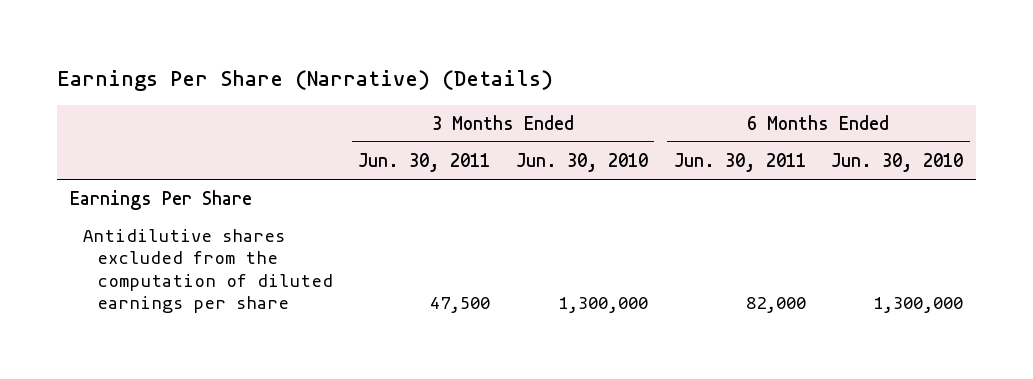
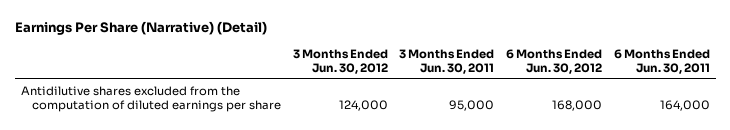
[57,69,554,91] Earnings Per Share (Narrative) (Details) -> [14,21,267,36] Earnings Per Share (Narrative) (Detail)
[515,152,648,172] Jun. 30, 2010 -> none
[831,152,964,172] Jun. 30, 2010 -> none
none -> [292,49,388,75] 3 Months Ended Jun. 30, 2012
none -> [506,49,603,75] 6 Months Ended Jun. 30, 2012
[70,190,253,211] Earnings Per Share -> none
[430,297,491,314] 47,500 -> [449,99,495,111] 95,000
[745,297,806,314] 82,000 -> [659,99,710,111] 164,000

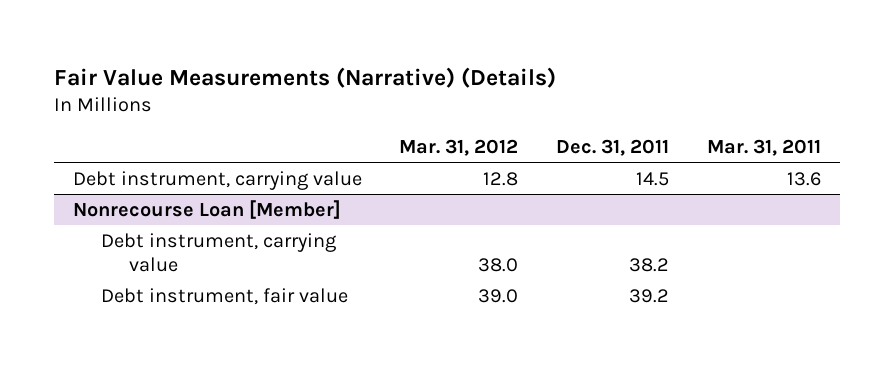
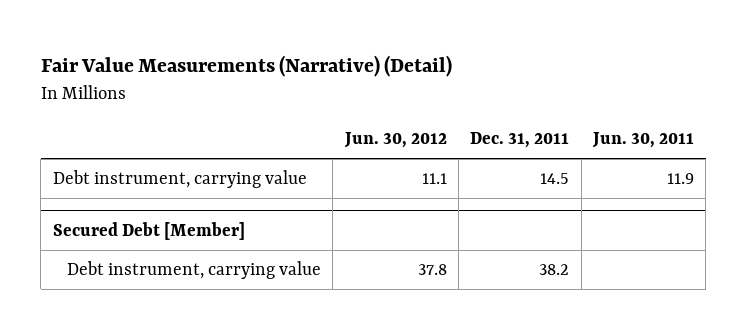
[53,66,556,88] Fair Value Measurements (Narrative) (Details) -> [40,54,452,77] Fair Value Measurements (Narrative) (Detail)
[399,139,519,157] Mar. 31, 2012 -> none
[706,139,821,157] Mar. 31, 2011 -> none
none -> [343,132,447,149] Jun. 30, 2012
none -> [591,132,694,149] Jun. 30, 2011
[72,199,341,219] Nonrecourse Loan [Member] -> none
none -> [52,221,245,240] Secured Debt [Member]
[101,287,349,305] Debt instrument, fair value -> none

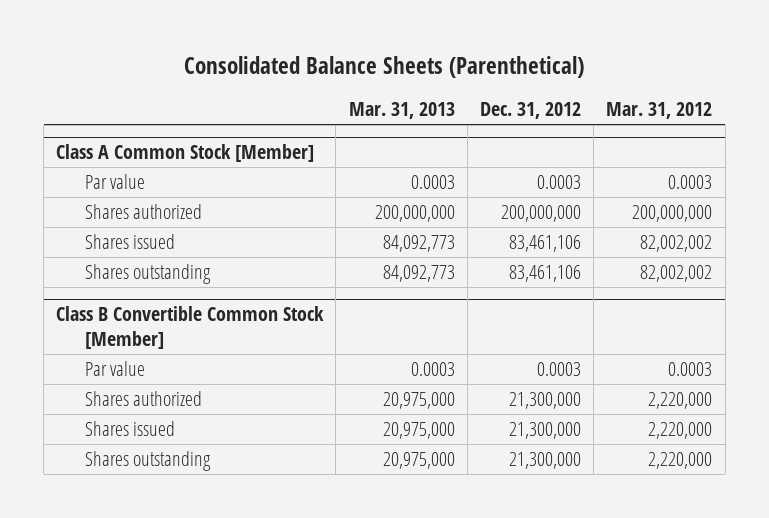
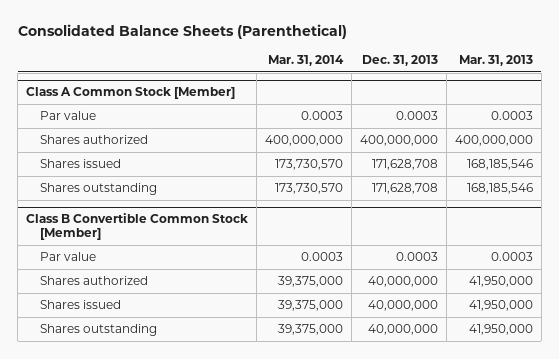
[479,102,581,120] Dec. 31, 2012 -> none
[606,102,713,120] Mar. 31, 2012 -> none
none -> [268,55,345,67] Mar. 31, 2014
none -> [361,55,438,67] Dec. 31, 2013
[374,205,455,223] 200,000,000 -> [454,134,533,146] 400,000,000
[382,235,455,253] 84,092,773 -> [466,158,533,170] 168,185,546
[382,265,455,283] 84,092,773 -> [466,182,533,194] 168,185,546
[382,392,455,410] 20,975,000 -> [468,275,533,287] 41,950,000
[382,422,455,440] 20,975,000 -> [468,299,533,311] 41,950,000
[382,452,455,470] 20,975,000 -> [468,323,533,335] 41,950,000

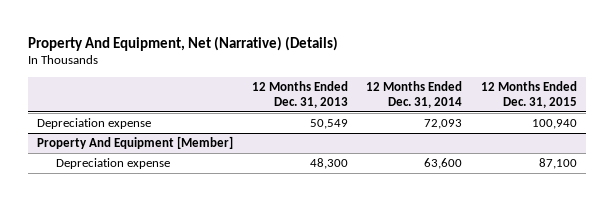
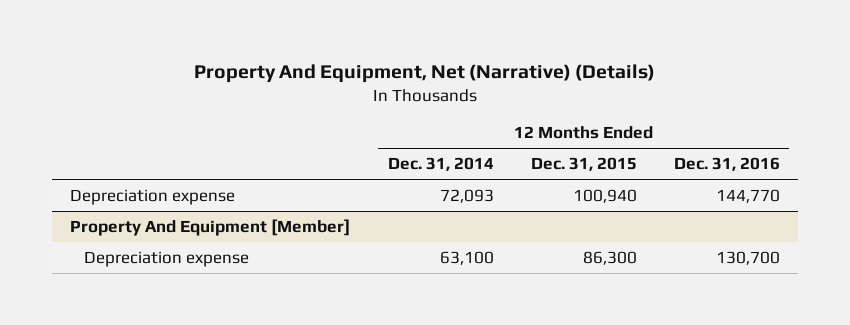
[251,80,348,109] 12 Months Ended Dec. 31, 2013 -> none
none -> [673,157,780,172] Dec. 31, 2016
[424,157,463,169] 63,600 -> [439,250,494,265] 63,100
[538,157,577,169] 87,100 -> [582,250,637,265] 86,300

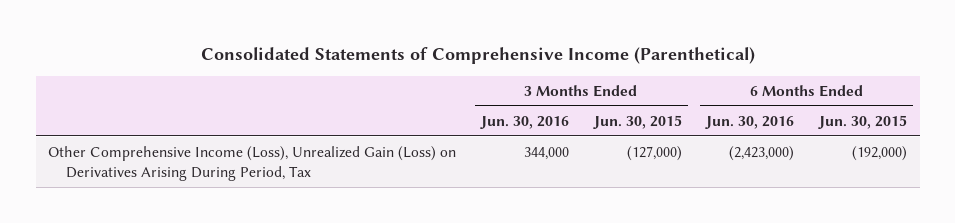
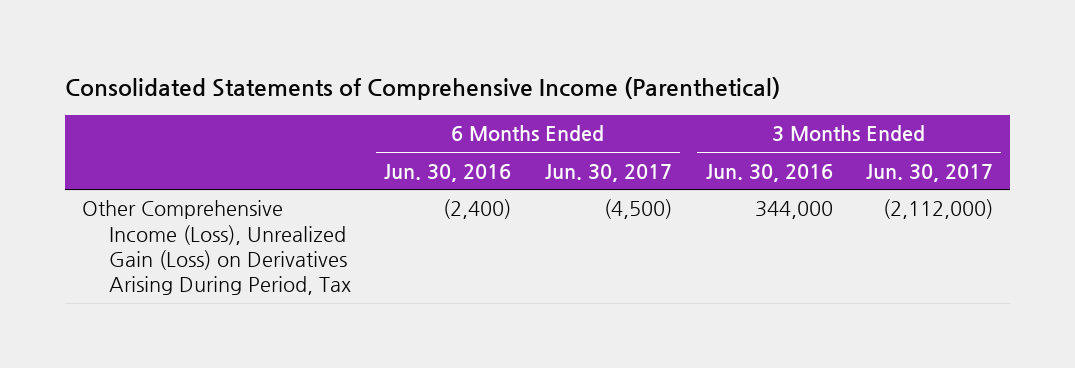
[592,114,682,129] Jun. 30, 2015 -> none
[818,114,908,129] Jun. 30, 2015 -> none
none -> [544,163,672,182] Jun. 30, 2017
none -> [866,163,994,182] Jun. 30, 2017
[729,146,795,162] (2,423,000) -> [443,199,512,220] (2,400)

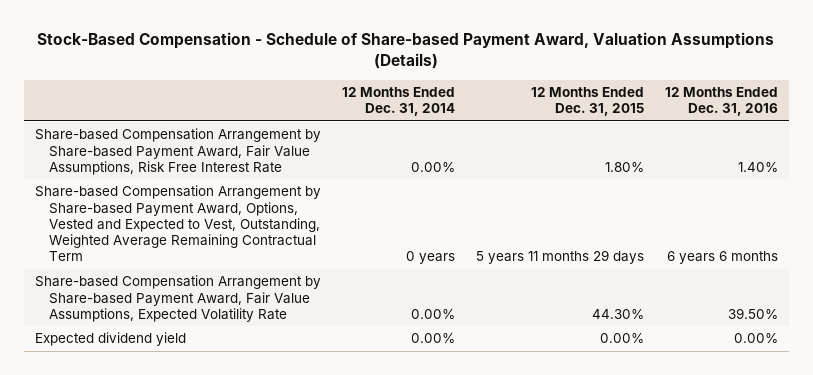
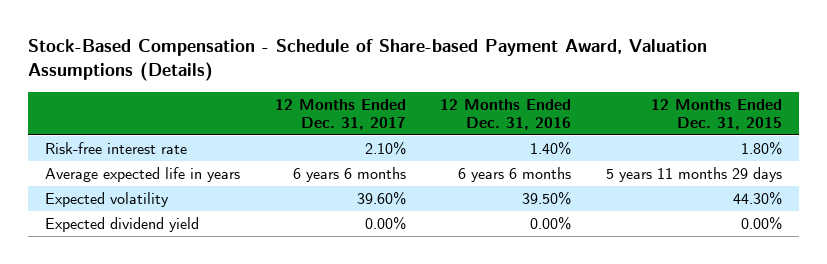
[341,87,455,117] 12 Months Ended Dec. 31, 2014 -> none
none -> [274,98,406,131] 12 Months Ended Dec. 31, 2017
[34,128,321,175] Share-based Compensation Arrangement by Share-based Payment Award, Fair Value Assumptions, Risk Free Interest Rate -> [44,141,187,154] Risk-free interest rate
[34,185,321,262] Share-based Compensation Arrangement by Share-based Payment Award, Options, Vested and Expected to Vest, Outstanding, Weighted Average Remaining Contractual Term -> [44,166,240,182] Average expected life in years
[34,275,321,322] Share-based Compensation Arrangement by Share-based Payment Award, Fair Value Assumptions, Expected Volatility Rate -> [44,191,169,207] Expected volatility

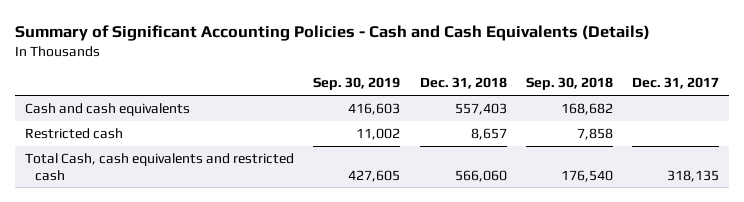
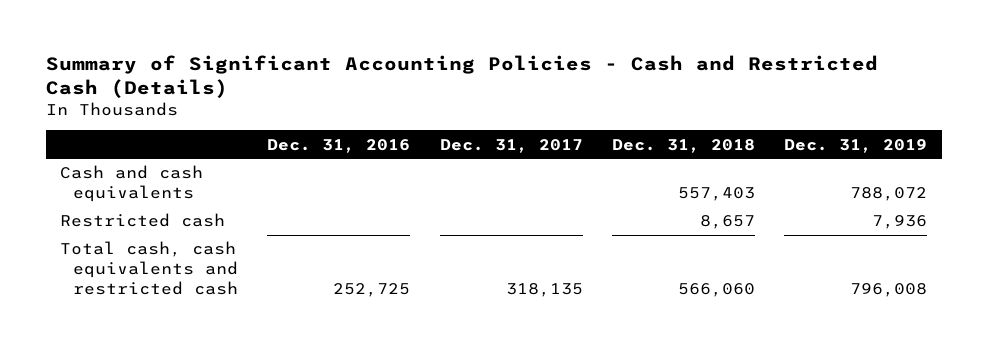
[15,25,651,42] Summary of Significant Accounting Policies - Cash and Cash Equivalents (Details) -> [45,54,878,98] Summary of Significant Accounting Policies - Cash and Restricted Cash (Details)
[313,77,401,91] Sep. 30, 2019 -> none
[526,77,614,91] Sep. 30, 2018 -> none
none -> [267,138,411,153] Dec. 31, 2016
none -> [784,138,928,153] Dec. 31, 2019
[24,152,294,181] Total Cash, cash equivalents and restricted cash -> [60,241,239,296] Total cash, cash equivalents and restricted cash

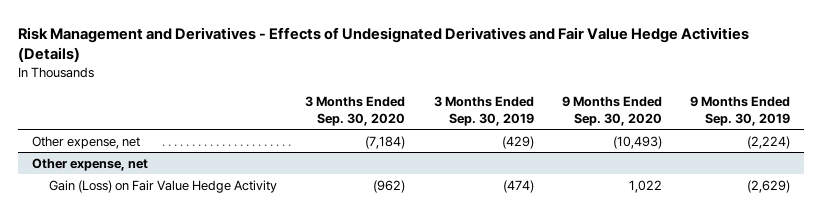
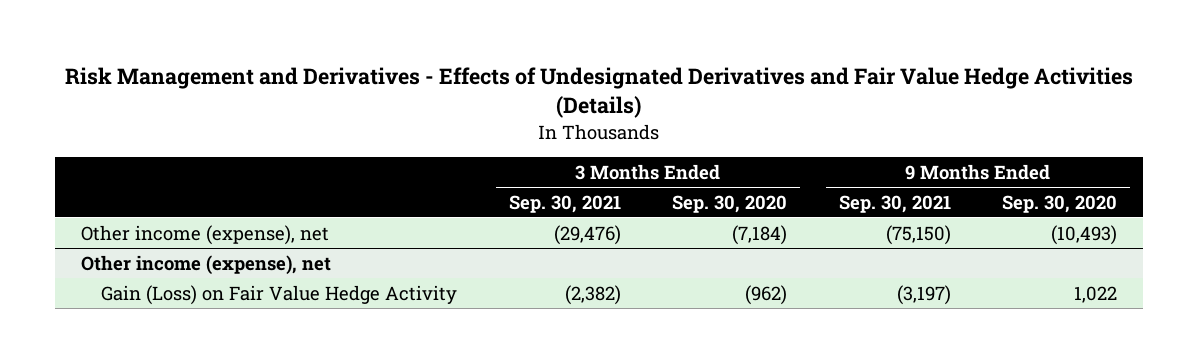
[433,95,534,126] 3 Months Ended Sep. 30, 2019 -> none
[690,95,791,126] 9 Months Ended Sep. 30, 2019 -> none
none -> [508,194,621,213] Sep. 30, 2021
none -> [838,194,951,213] Sep. 30, 2021
[32,135,141,149] Other expense, net -> [80,224,329,245] Other income (expense), net
[32,157,149,171] Other expense, net -> [80,254,331,275] Other income (expense), net

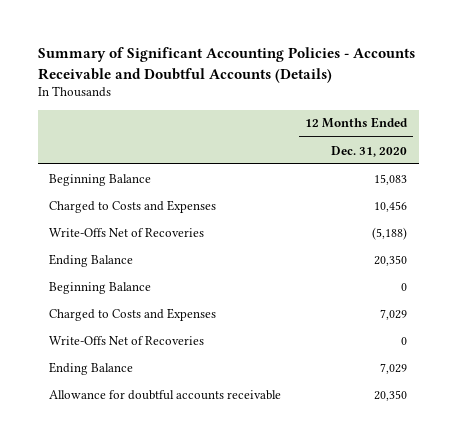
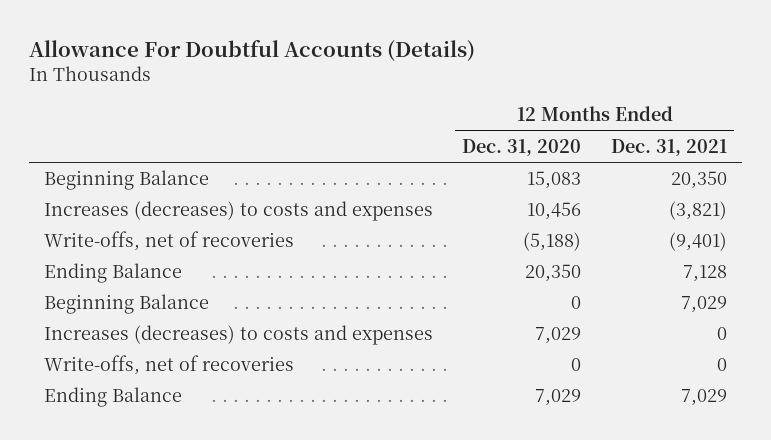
[37,47,415,83] Summary of Significant Accounting Policies - Accounts Receivable and Doubtful Accounts (Details) -> [29,39,476,62] Allowance For Doubtful Accounts (Details)
none -> [610,138,727,156] Dec. 31, 2021
[49,199,217,213] Charged to Costs and Expenses -> [43,201,433,222] Increases (decreases) to costs and expenses
[49,227,205,237] Write-Offs Net of Recoveries -> [43,231,294,252] Write-offs, net of recoveries
[49,307,217,321] Charged to Costs and Expenses -> [43,325,433,346] Increases (decreases) to costs and expenses
[49,335,205,345] Write-Offs Net of Recoveries -> [43,355,294,376] Write-offs, net of recoveries
[49,389,282,400] Allowance for doubtful accounts receivable -> none

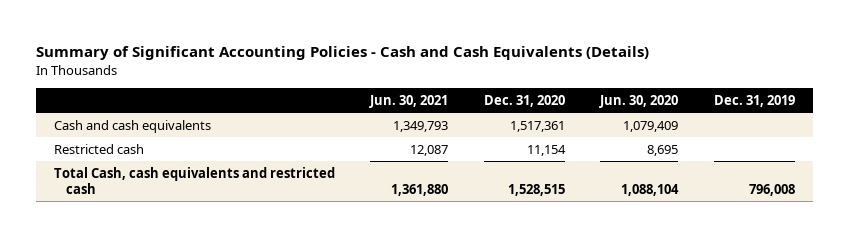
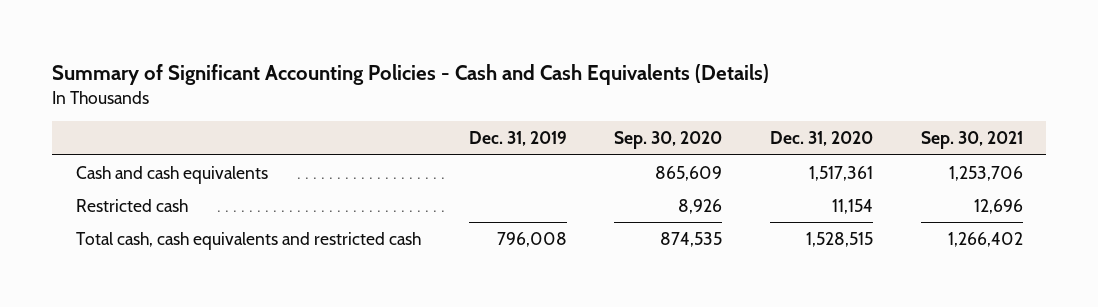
[369,94,449,108] Jun. 30, 2021 -> none
[599,94,679,108] Jun. 30, 2020 -> none
none -> [614,131,723,150] Sep. 30, 2020
none -> [920,131,1023,150] Sep. 30, 2021
[53,166,335,195] Total Cash, cash equivalents and restricted cash -> [75,231,421,250] Total cash, cash equivalents and restricted cash

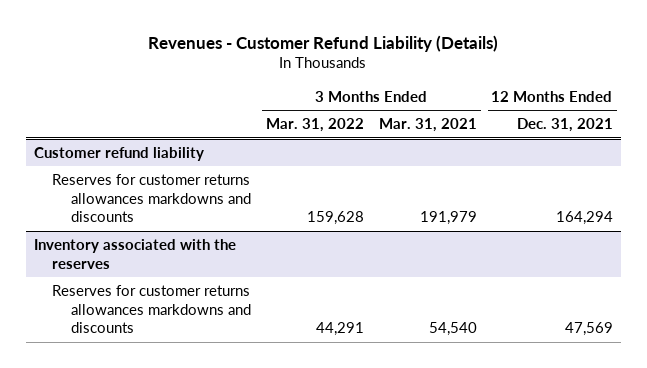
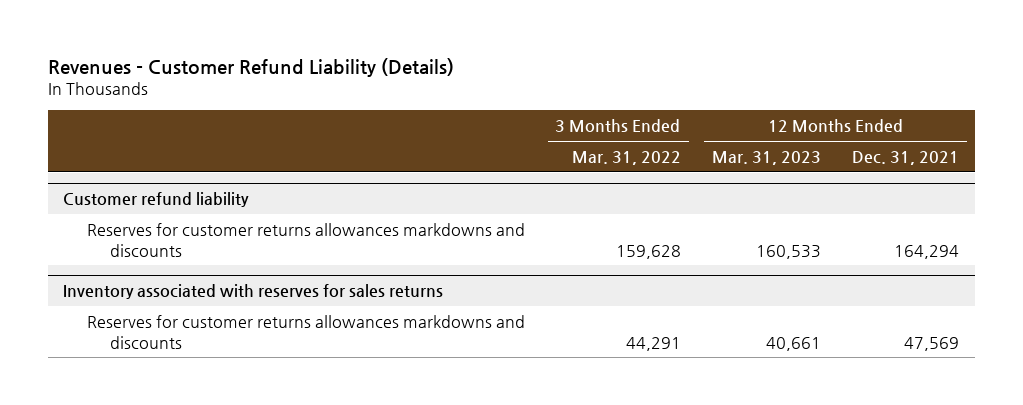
[378,118,477,133] Mar. 31, 2021 -> none
none -> [712,151,822,166] Mar. 31, 2023
[33,238,236,269] Inventory associated with the reserves -> [63,284,444,300] Inventory associated with reserves for sales returns

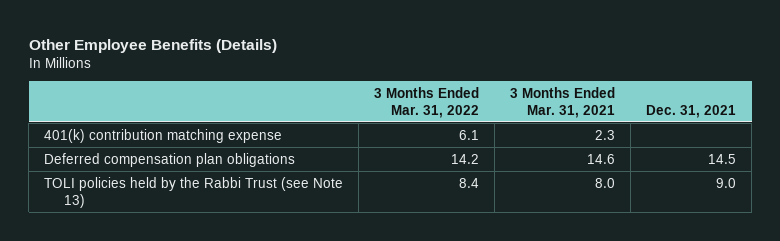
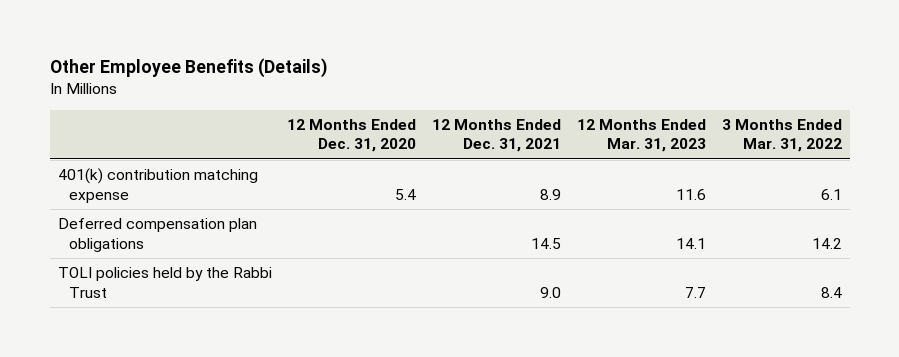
[510,86,616,118] 3 Months Ended Mar. 31, 2021 -> none
[646,104,737,118] Dec. 31, 2021 -> none
none -> [287,118,417,153] 12 Months Ended Dec. 31, 2020
none -> [432,118,562,153] 12 Months Ended Dec. 31, 2021
none -> [577,118,707,153] 12 Months Ended Mar. 31, 2023
[44,176,344,208] TOLI policies held by the Rabbi Trust (see Note 13) -> [57,267,272,298] TOLI policies held by the Rabbi Trust

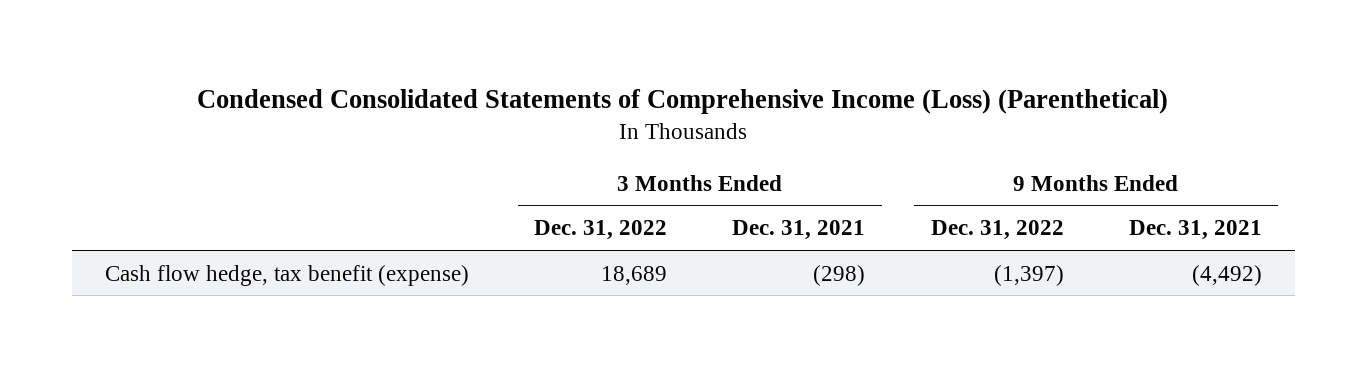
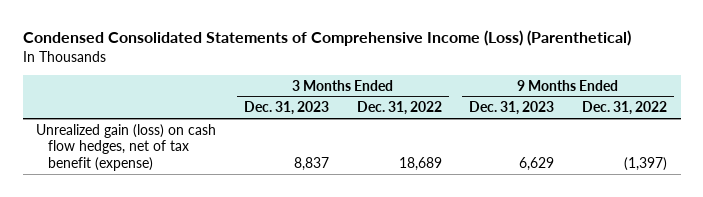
[732,220,866,241] Dec. 31, 2021 -> none
[1128,220,1262,241] Dec. 31, 2021 -> none
none -> [244,101,330,116] Dec. 31, 2023
none -> [469,101,555,116] Dec. 31, 2023
[104,264,469,286] Cash flow hedge, tax benefit (expense) -> [36,123,217,171] Unrealized gain (loss) on cash flow hedges, net of tax benefit (expense)

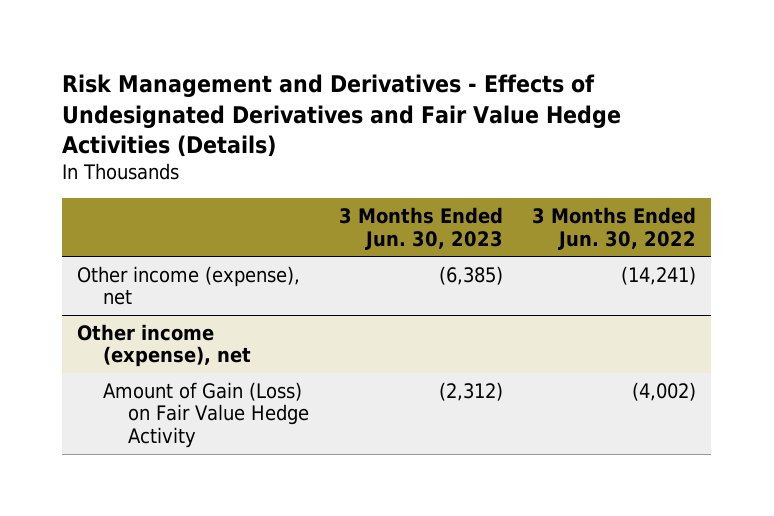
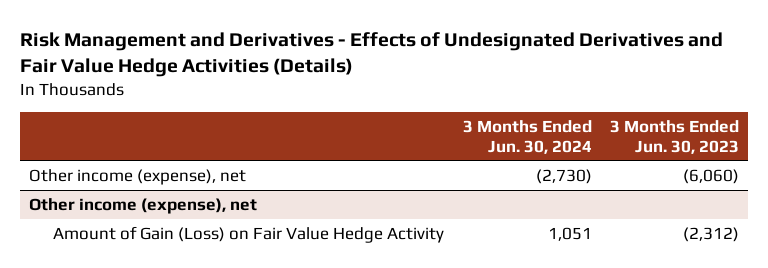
[532,207,697,250] 3 Months Ended Jun. 30, 2022 -> none
none -> [462,119,592,154] 3 Months Ended Jun. 30, 2024
[438,265,503,285] (6,385) -> [682,168,739,184] (6,060)

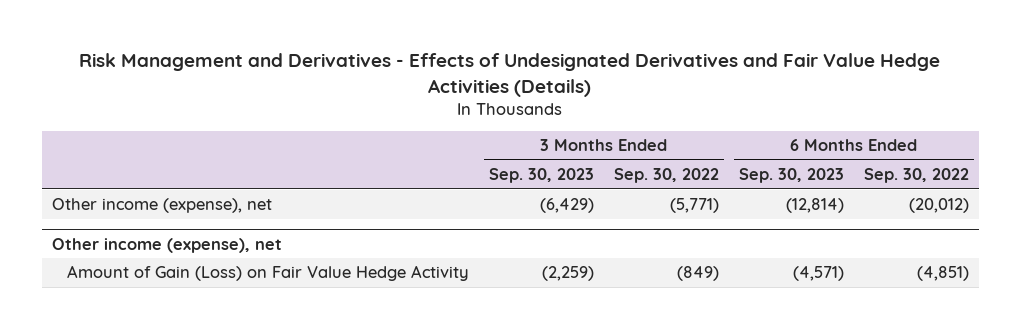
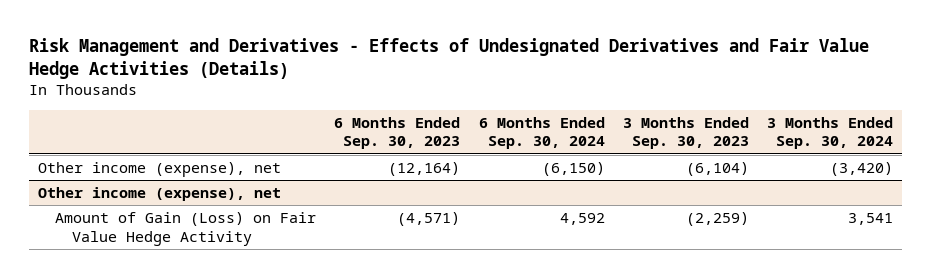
[613,168,719,184] Sep. 30, 2022 -> none
[863,168,969,184] Sep. 30, 2022 -> none
none -> [478,116,605,150] 6 Months Ended Sep. 30, 2024
none -> [767,116,894,150] 3 Months Ended Sep. 30, 2024
[539,198,594,214] (6,429) -> [685,162,749,177] (6,104)
[785,198,844,214] (12,814) -> [388,162,461,177] (12,164)

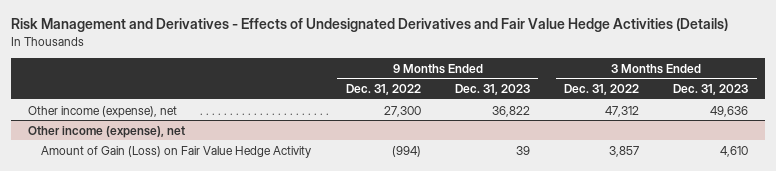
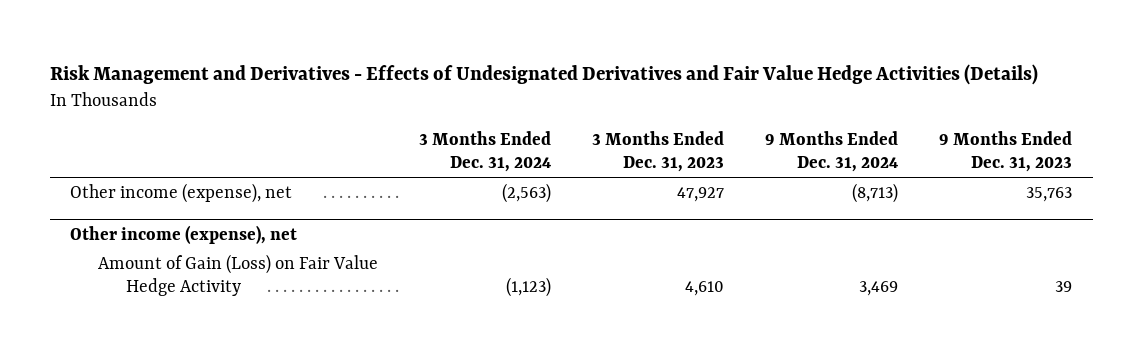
[345,84,421,96] Dec. 31, 2022 -> none
[564,84,640,96] Dec. 31, 2022 -> none
none -> [419,131,552,173] 3 Months Ended Dec. 31, 2024
none -> [765,131,899,173] 9 Months Ended Dec. 31, 2024
[491,105,530,117] 36,822 -> [1026,187,1073,203] 35,763
[710,105,749,117] 49,636 -> [677,187,725,203] 47,927

